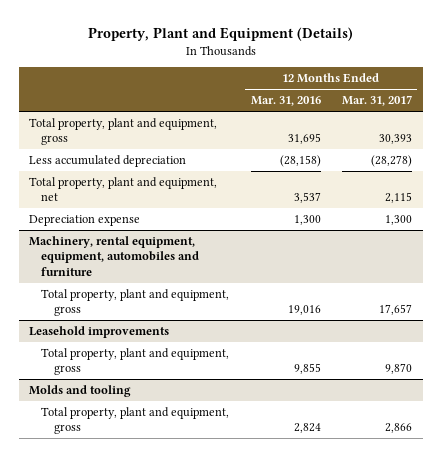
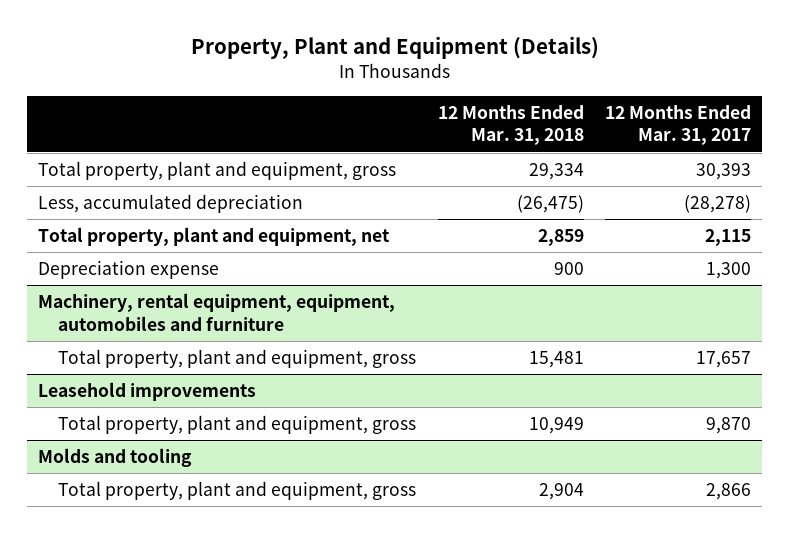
[250,96,321,107] Mar. 31, 2016 -> none
none -> [437,105,584,146] 12 Months Ended Mar. 31, 2018
[29,154,187,167] Less accumulated depreciation -> [37,194,303,214] Less, accumulated depreciation

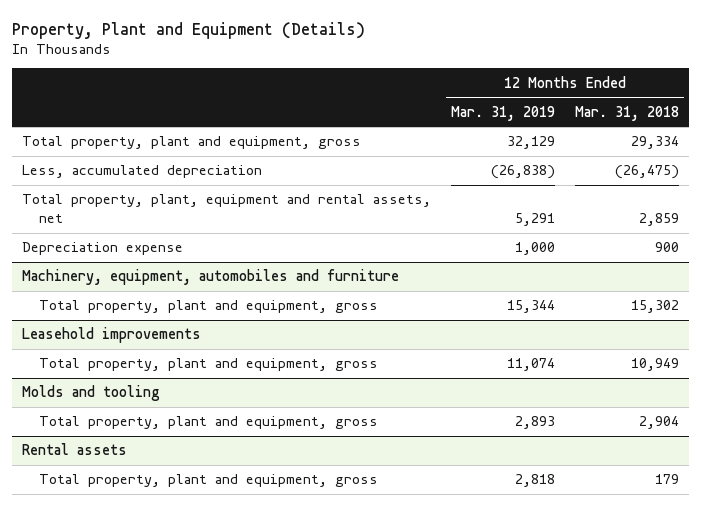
[605,105,752,146] 12 Months Ended Mar. 31, 2017 -> none
none -> [451,105,556,121] Mar. 31, 2019
[37,227,390,247] Total property, plant and equipment, net -> [22,194,432,224] Total property, plant, equipment and rental assets, net
[37,293,395,331] Machinery, rental equipment, equipment, automobiles and furniture -> [22,269,400,286] Machinery, equipment, automobiles and furniture
[528,351,584,369] 15,481 -> [631,300,680,314] 15,302
none -> [22,443,128,456] Rental assets
none -> [39,474,379,488] Total property, plant and equipment, gross

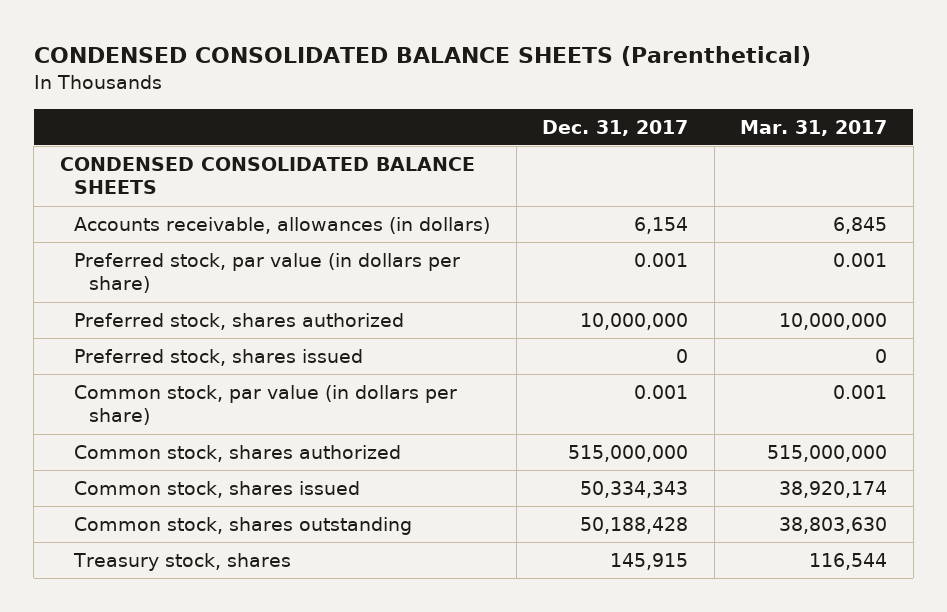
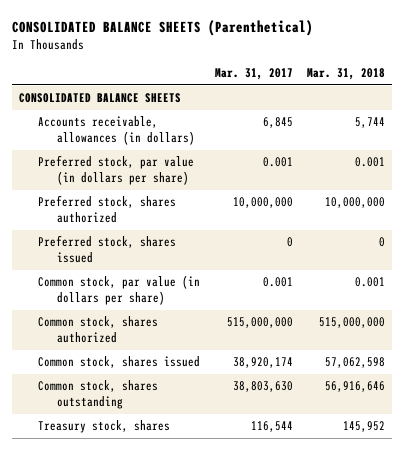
[33,46,811,67] CONDENSED CONSOLIDATED BALANCE SHEETS (Parenthetical) -> [12,19,314,36] CONSOLIDATED BALANCE SHEETS (Parenthetical)
[542,119,689,136] Dec. 31, 2017 -> none
none -> [307,68,386,81] Mar. 31, 2018
[59,157,475,195] CONDENSED CONSOLIDATED BALANCE SHEETS -> [19,93,182,104] CONSOLIDATED BALANCE SHEETS

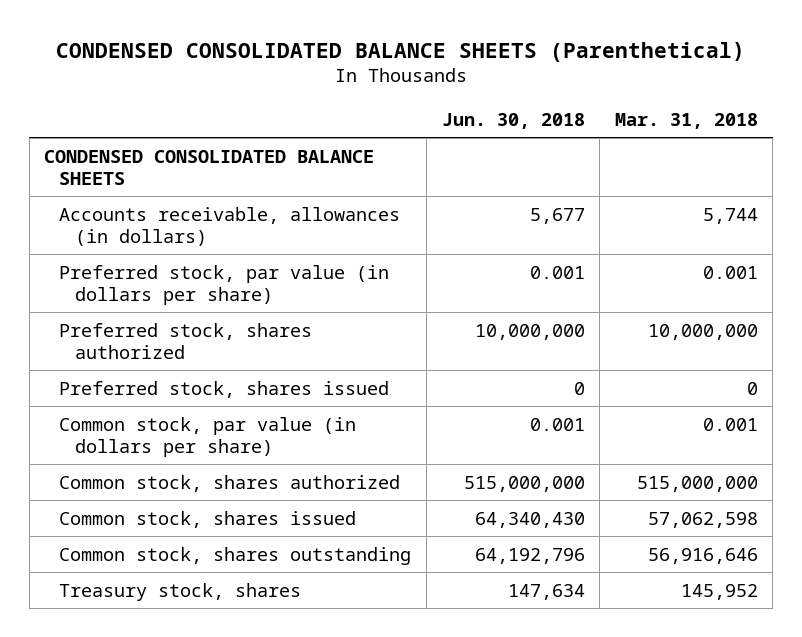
[12,19,314,36] CONSOLIDATED BALANCE SHEETS (Parenthetical) -> [56,41,746,62] CONDENSED CONSOLIDATED BALANCE SHEETS (Parenthetical)
[214,68,293,81] Mar. 31, 2017 -> none
none -> [441,112,585,129] Jun. 30, 2018
[19,93,182,104] CONSOLIDATED BALANCE SHEETS -> [44,149,375,185] CONDENSED CONSOLIDATED BALANCE SHEETS

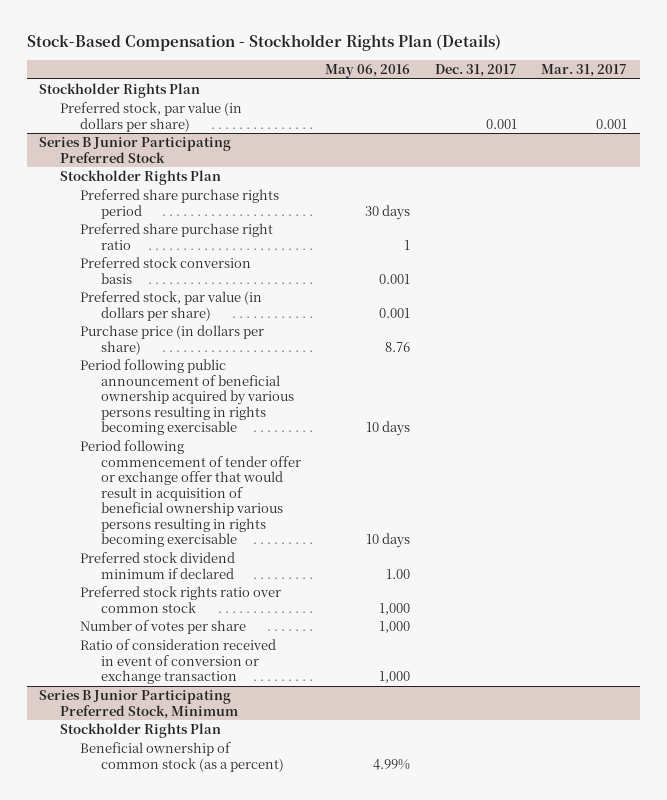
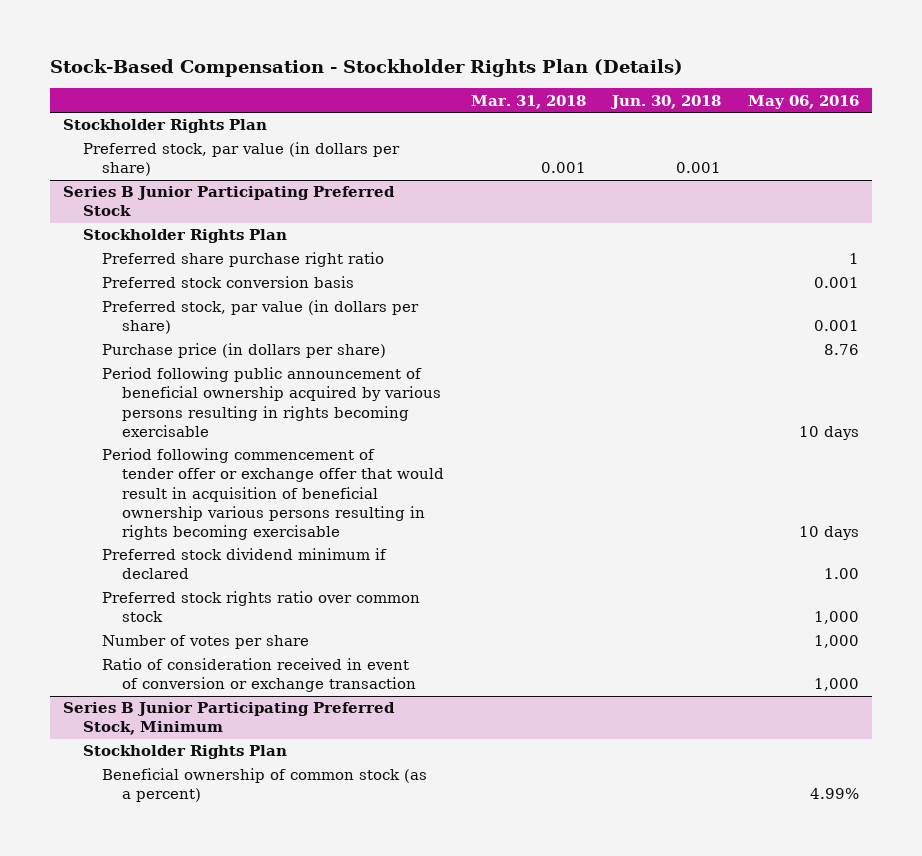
[434,63,517,77] Dec. 31, 2017 -> none
[541,63,628,77] Mar. 31, 2017 -> none
none -> [470,94,586,109] Mar. 31, 2018
none -> [610,94,722,109] Jun. 30, 2018
[80,189,280,219] Preferred share purchase rights period -> none

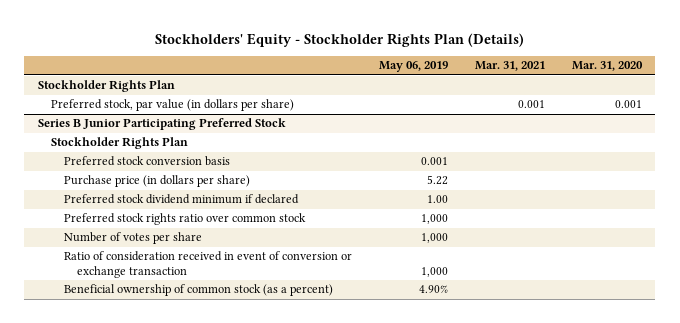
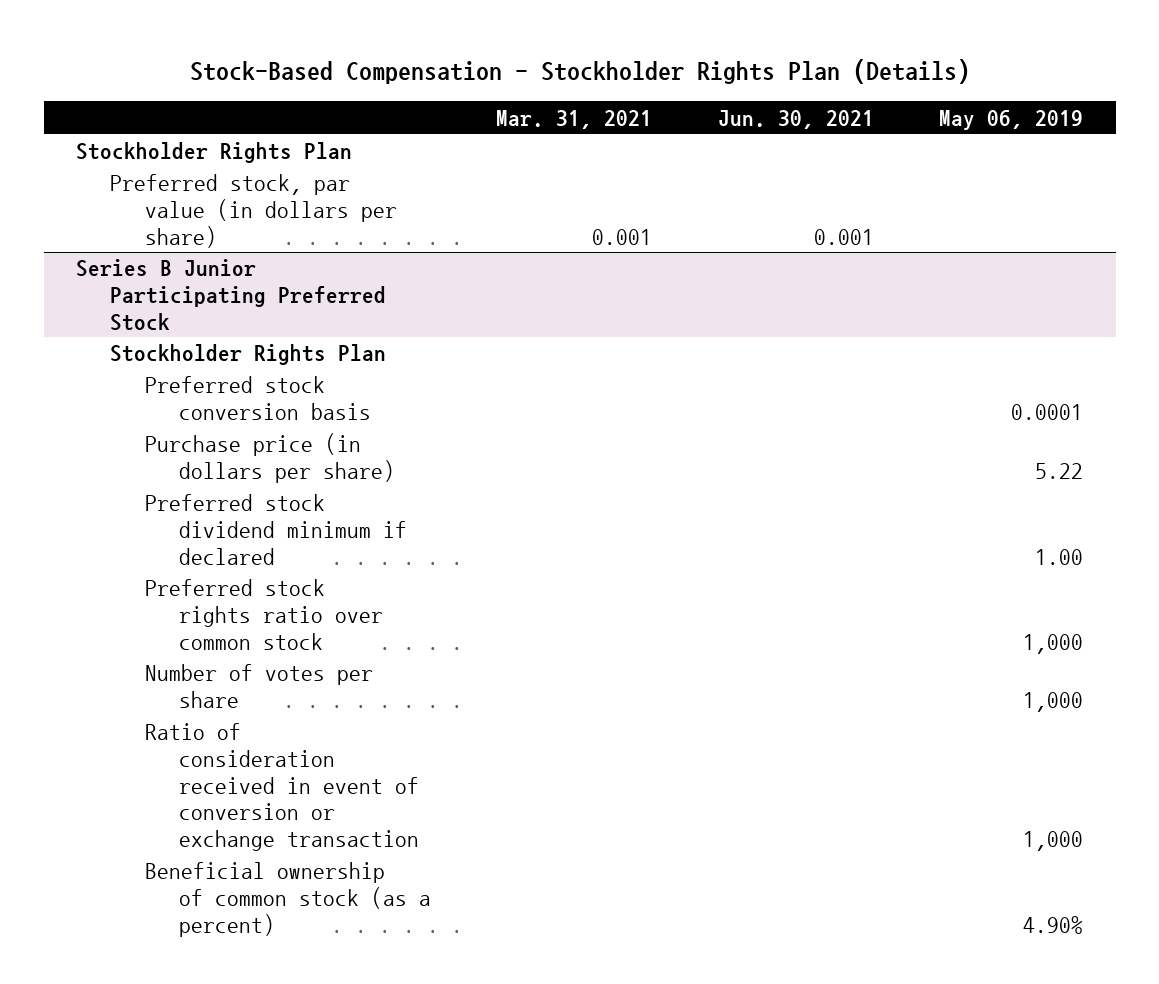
[154,32,524,47] Stockholders' Equity - Stockholder Rights Plan (Details) -> [189,58,970,84] Stock-Based Compensation - Stockholder Rights Plan (Details)
[571,61,643,72] Mar. 31, 2020 -> none
none -> [717,109,874,129] Jun. 30, 2021
[420,157,448,166] 0.001 -> [1011,403,1084,420] 0.0001

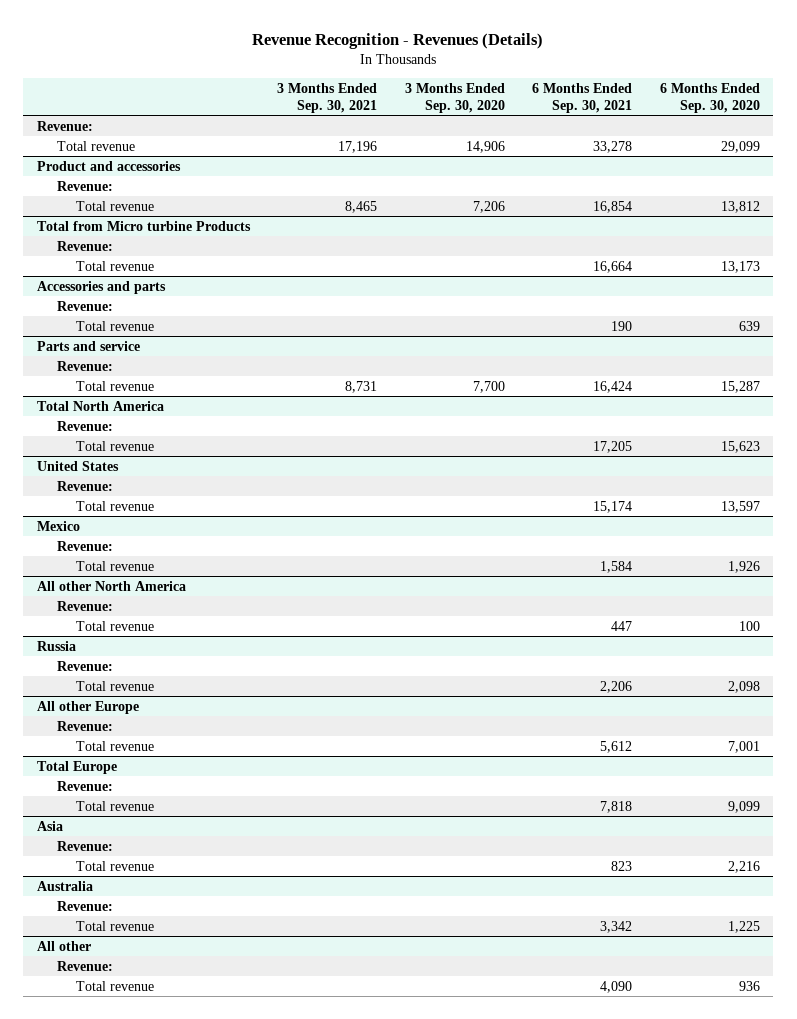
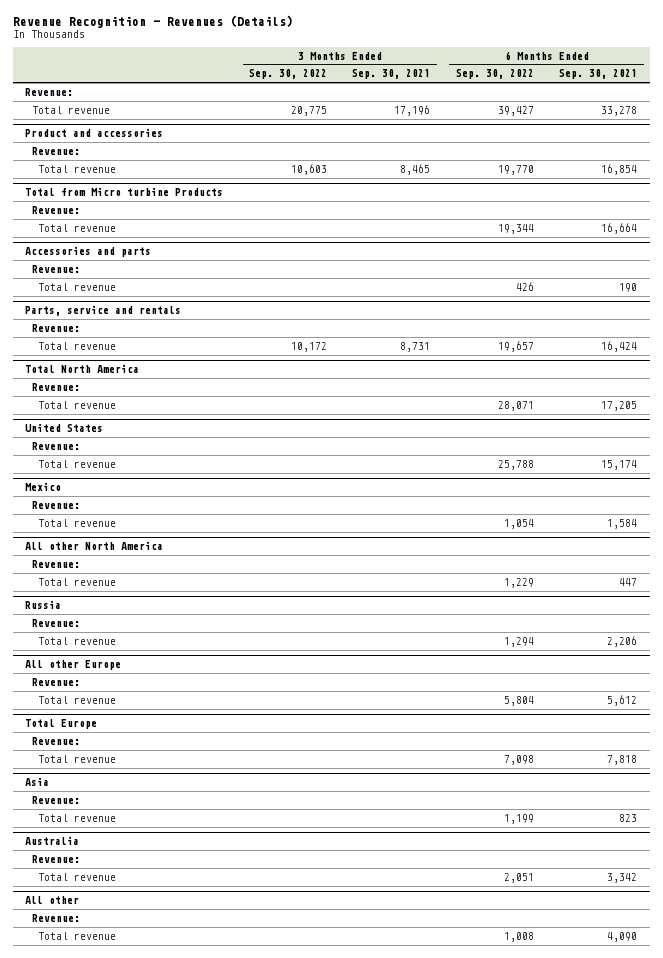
[404,83,505,113] 3 Months Ended Sep. 30, 2020 -> none
[659,83,760,113] 6 Months Ended Sep. 30, 2020 -> none
none -> [248,69,327,80] Sep. 30, 2022
none -> [455,69,534,80] Sep. 30, 2022
[36,340,140,351] Parts and service -> [25,305,182,317] Parts, service and rentals

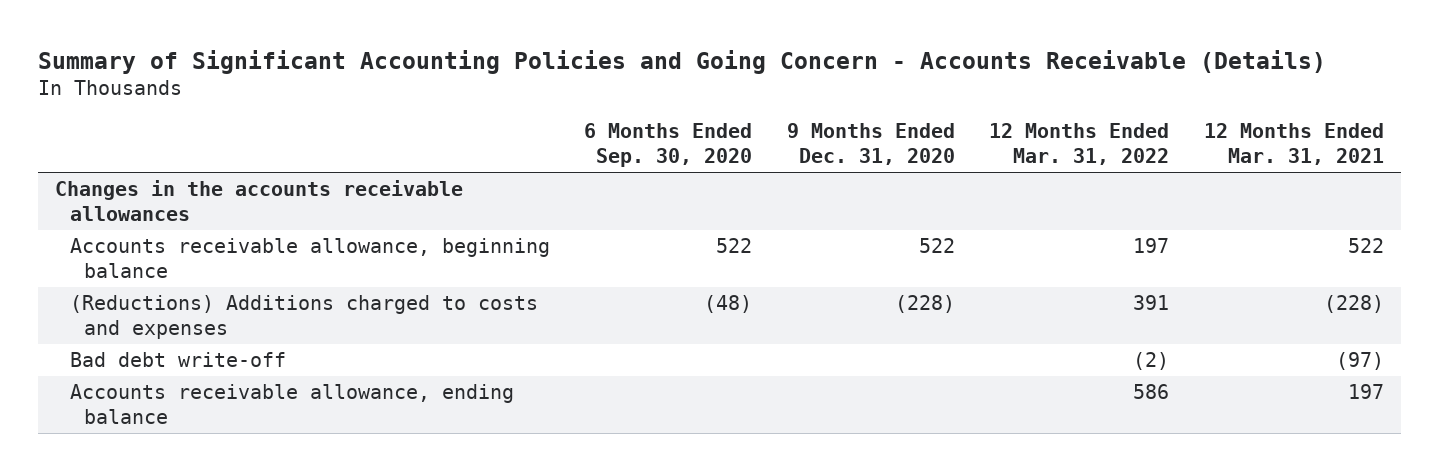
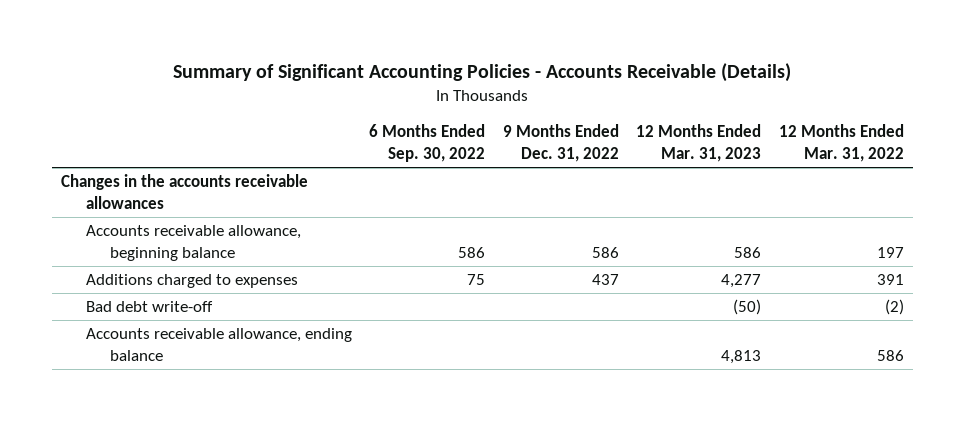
[38,49,1327,74] Summary of Significant Accounting Policies and Going Concern - Accounts Receivable (Details) -> [173,63,792,83] Summary of Significant Accounting Policies - Accounts Receivable (Details)
[584,122,753,168] 6 Months Ended Sep. 30, 2020 -> none
[786,122,955,166] 9 Months Ended Dec. 31, 2020 -> none
[1203,122,1384,166] 12 Months Ended Mar. 31, 2021 -> none
none -> [369,124,486,162] 6 Months Ended Sep. 30, 2022
none -> [502,124,619,162] 9 Months Ended Dec. 31, 2022
none -> [636,124,762,162] 12 Months Ended Mar. 31, 2023
[69,295,538,340] (Reductions) Additions charged to costs and expenses -> [85,274,298,289] Additions charged to expenses

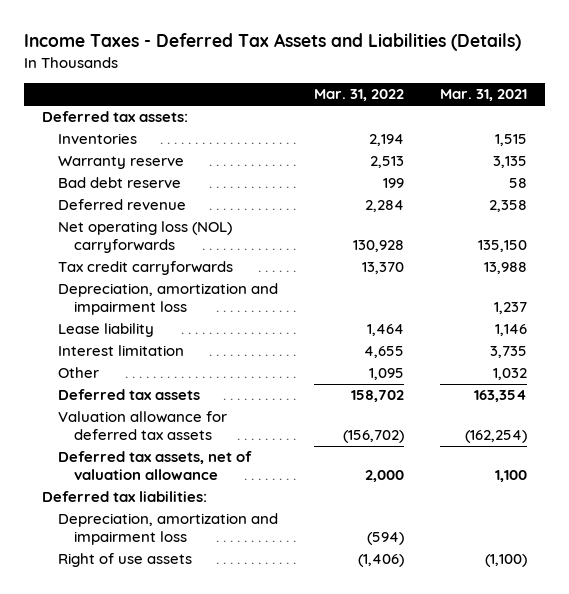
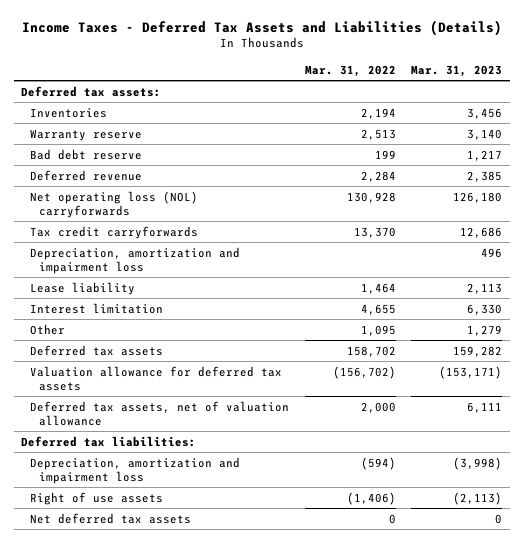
[440,89,528,102] Mar. 31, 2021 -> none
none -> [411,64,503,77] Mar. 31, 2023
none -> [30,512,192,524] Net deferred tax assets

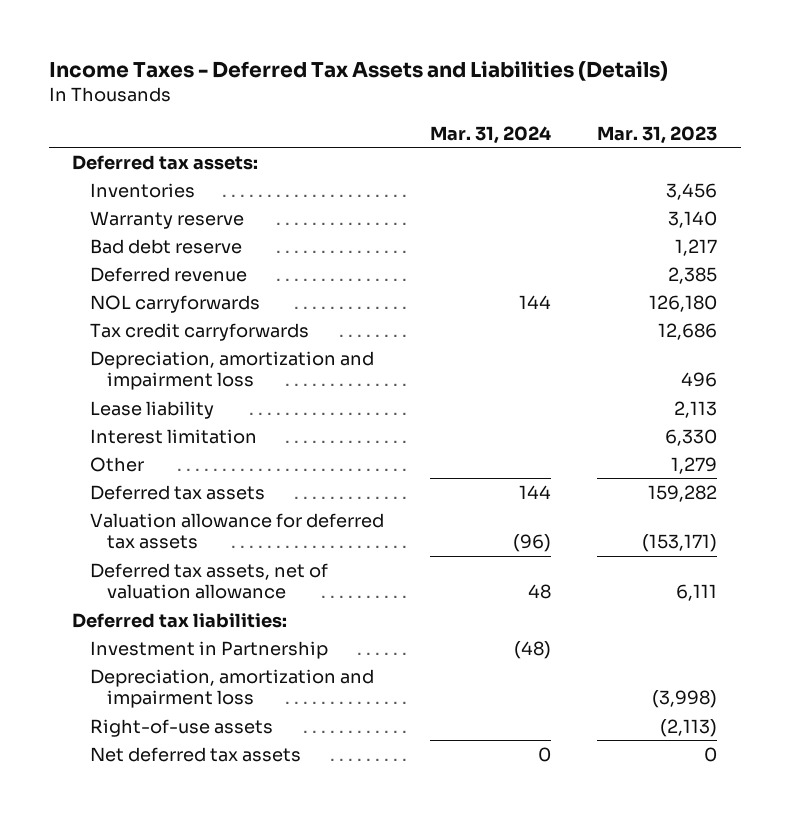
[304,64,396,77] Mar. 31, 2022 -> none
none -> [429,125,551,144] Mar. 31, 2024
[30,190,199,218] Net operating loss (NOL) carryforwards -> [89,294,260,313] NOL carryforwards
none -> [89,640,328,659] Investment in Partnership
[30,491,164,505] Right of use assets -> [89,718,273,737] Right-of-use assets

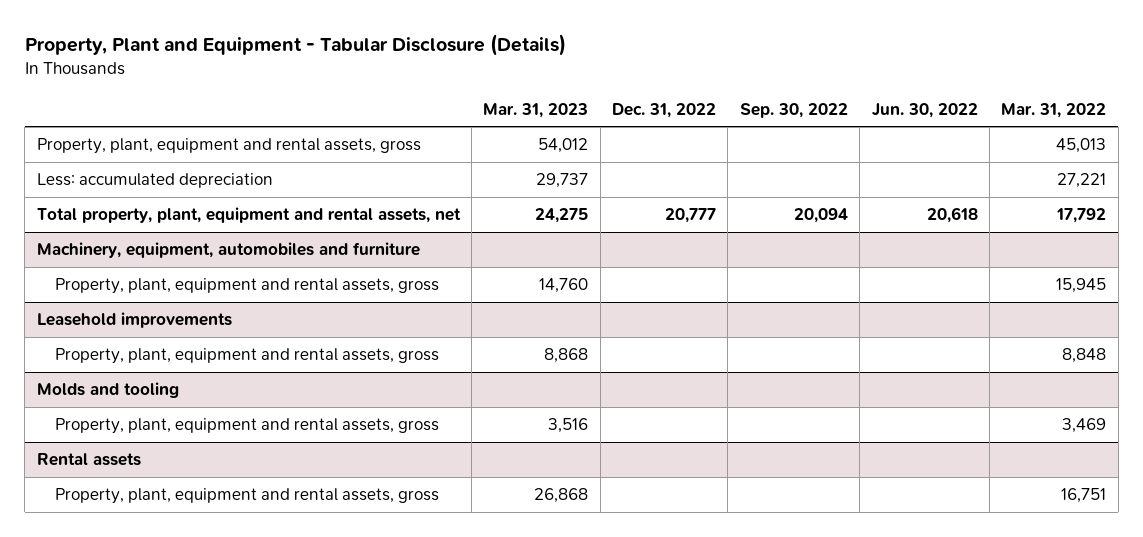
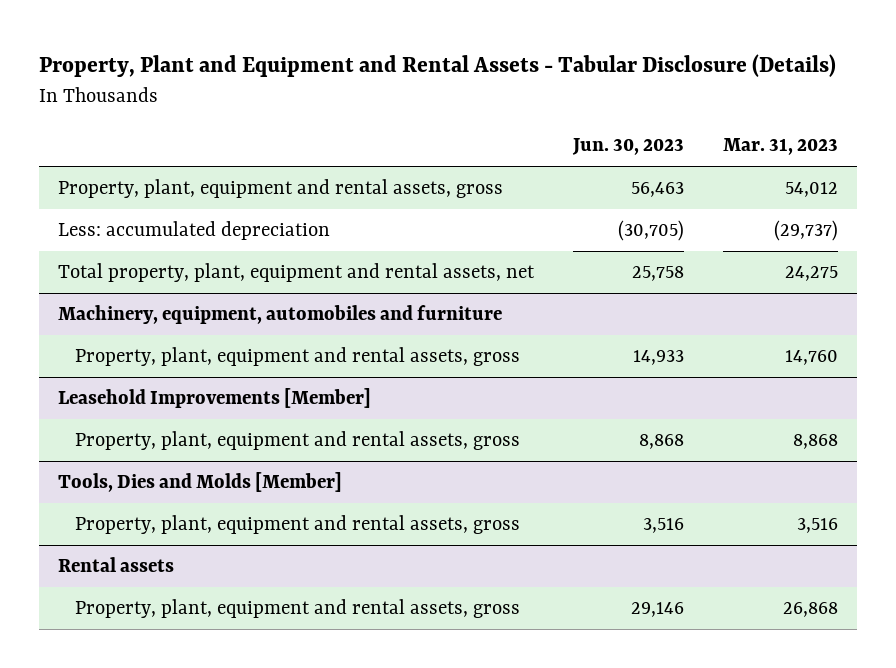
[24,34,566,57] Property, Plant and Equipment - Tabular Disclosure (Details) -> [38,54,836,78] Property, Plant and Equipment and Rental Assets - Tabular Disclosure (Details)
[612,102,717,118] Dec. 31, 2022 -> none
[739,102,848,118] Sep. 30, 2022 -> none
[871,102,978,118] Jun. 30, 2022 -> none
[1001,102,1107,118] Mar. 31, 2022 -> none
none -> [571,138,684,156] Jun. 30, 2023
[536,173,589,189] 29,737 -> [773,220,838,242] (29,737)
[36,312,232,329] Leasehold improvements -> [57,388,371,409] Leasehold Improvements [Member]
[36,382,179,399] Molds and tooling -> [57,472,342,493] Tools, Dies and Molds [Member]

